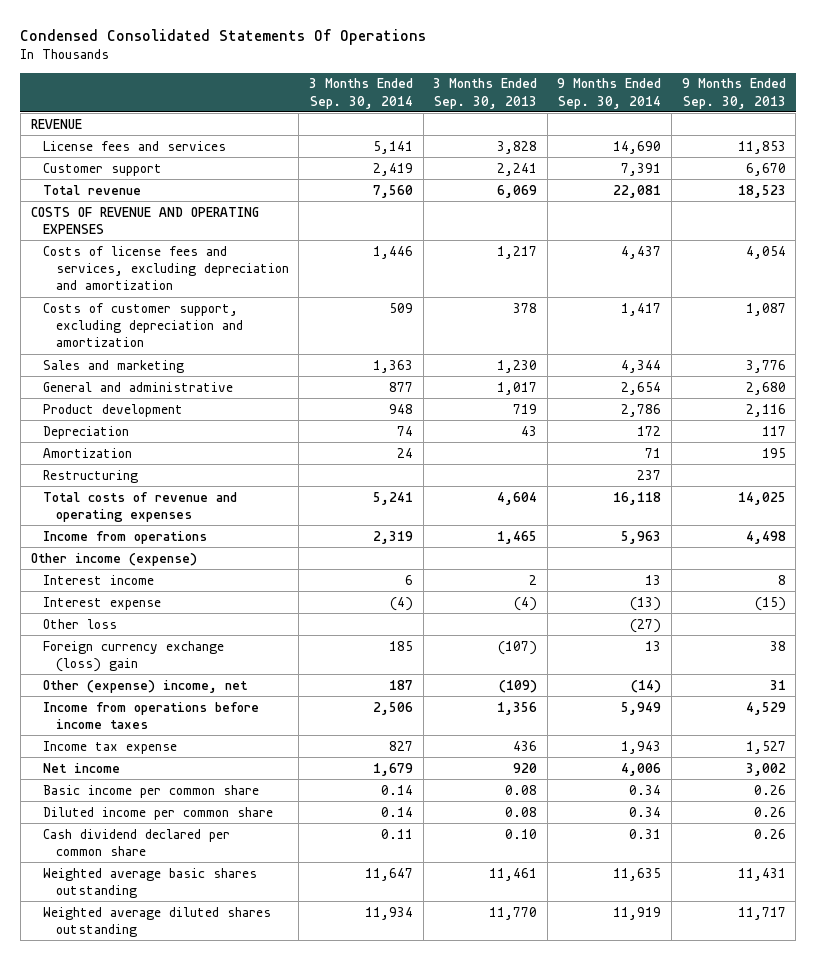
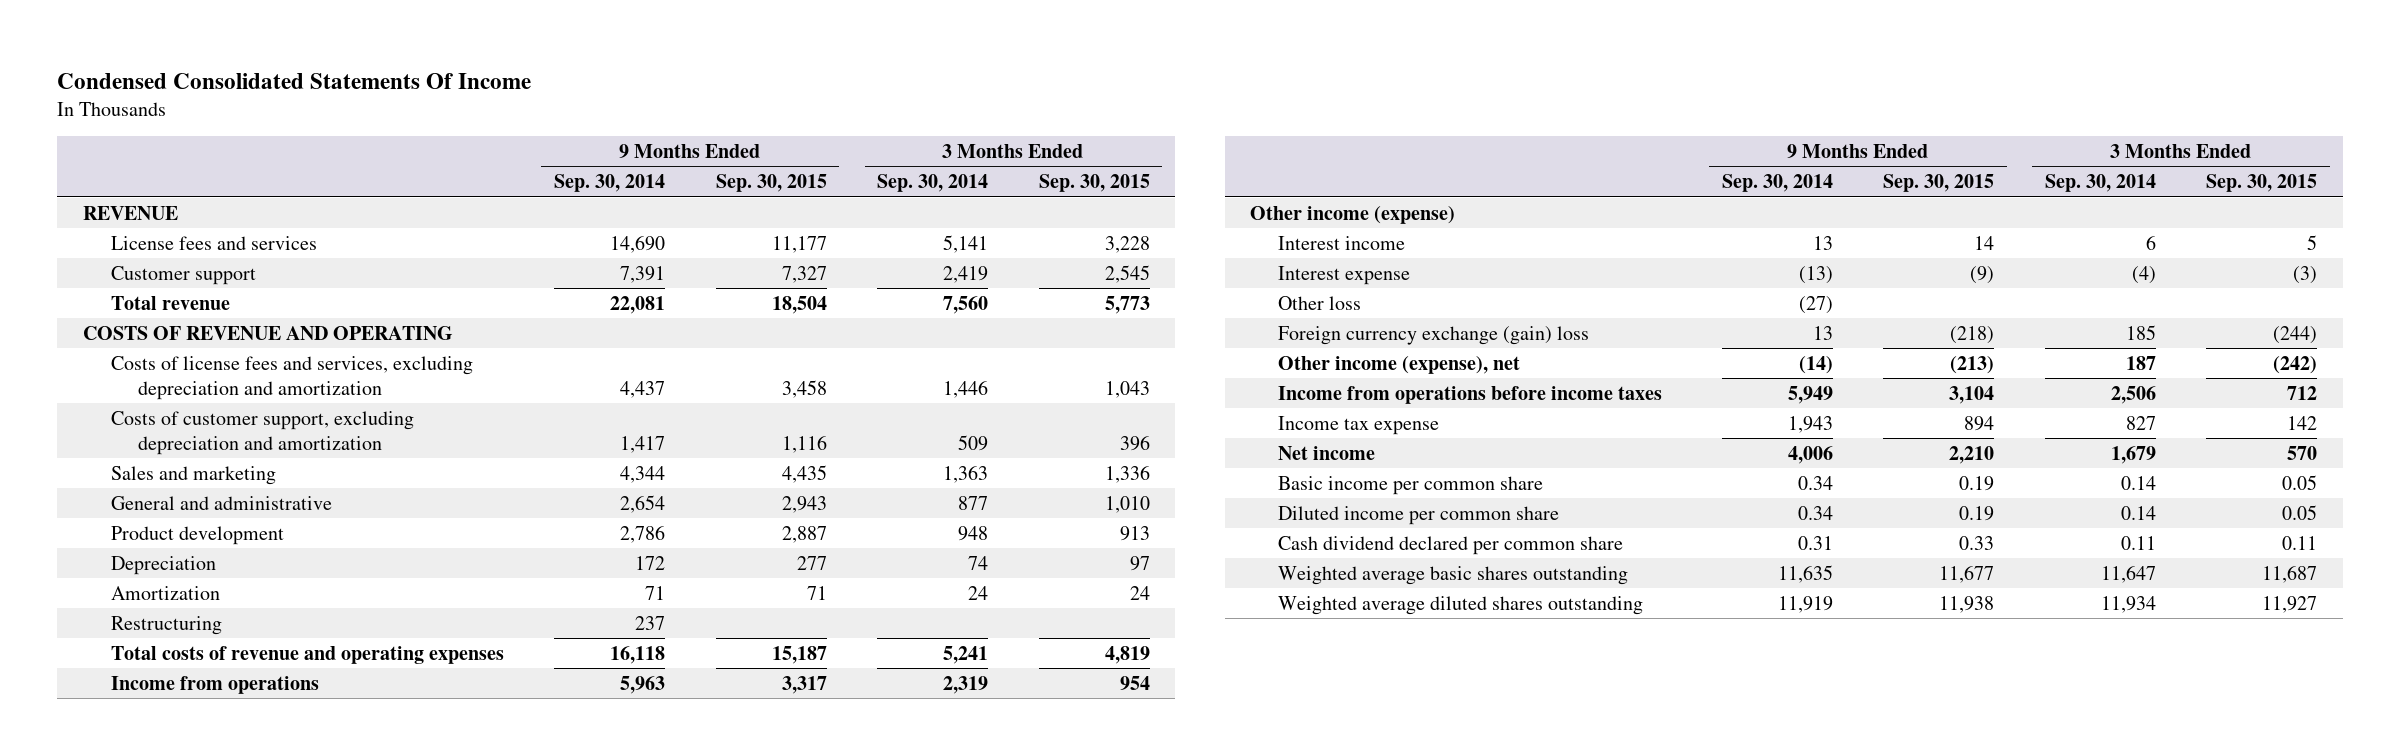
[20,29,427,46] Condensed Consolidated Statements Of Operations -> [57,72,532,89] Condensed Consolidated Statements Of Income
[433,78,538,109] 3 Months Ended Sep. 30, 2013 -> none
[681,78,786,109] 9 Months Ended Sep. 30, 2013 -> none
none -> [715,174,827,193] Sep. 30, 2015
none -> [1038,174,1150,193] Sep. 30, 2015
[30,206,259,234] COSTS OF REVENUE AND OPERATING EXPENSES -> [82,325,453,340] COSTS OF REVENUE AND OPERATING
[43,640,225,672] Foreign currency exchange (loss) gain -> [1278,325,1590,345] Foreign currency exchange (gain) loss
[43,679,249,693] Other (expense) income, net -> [1278,355,1521,374] Other income (expense), net

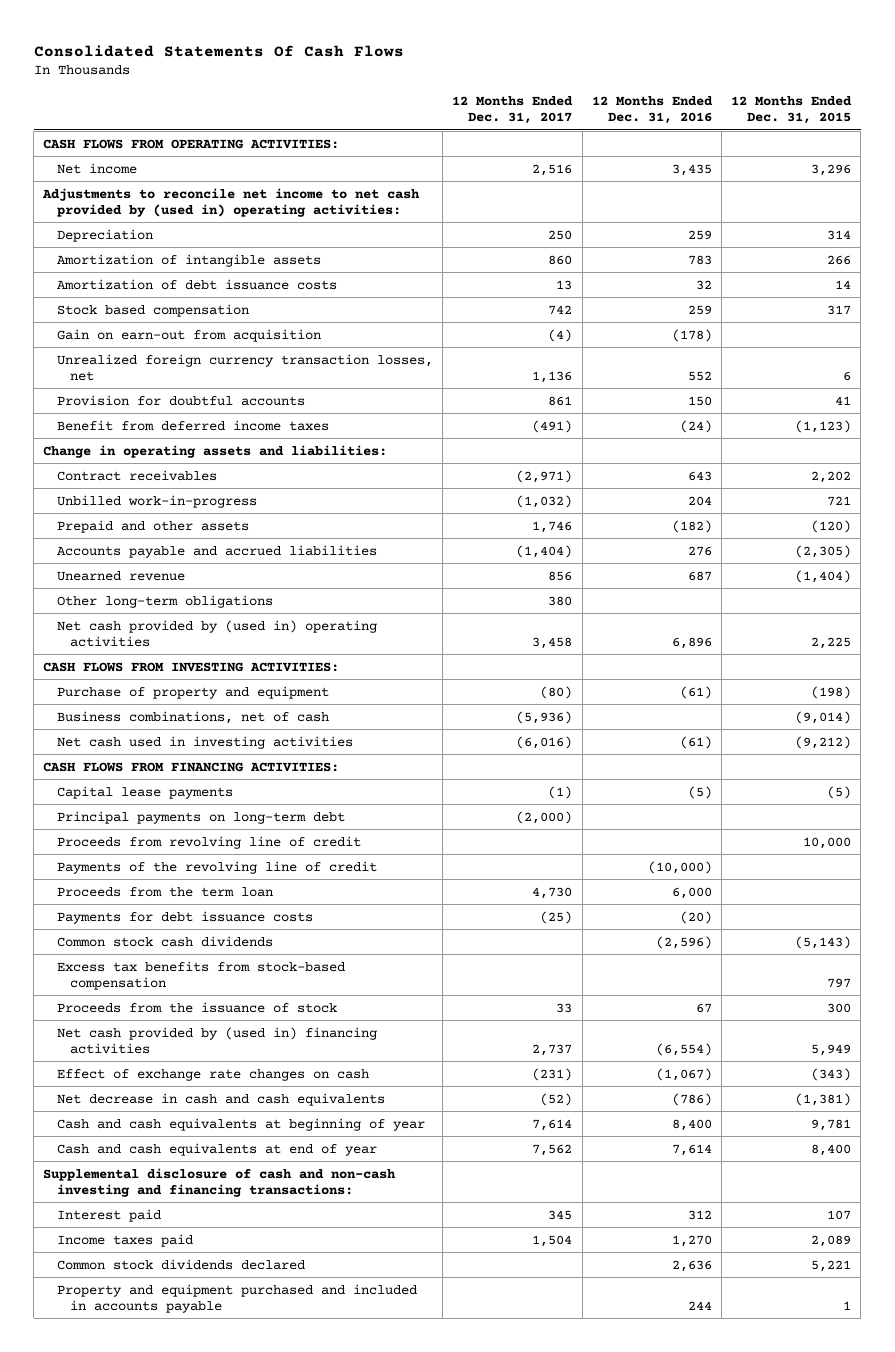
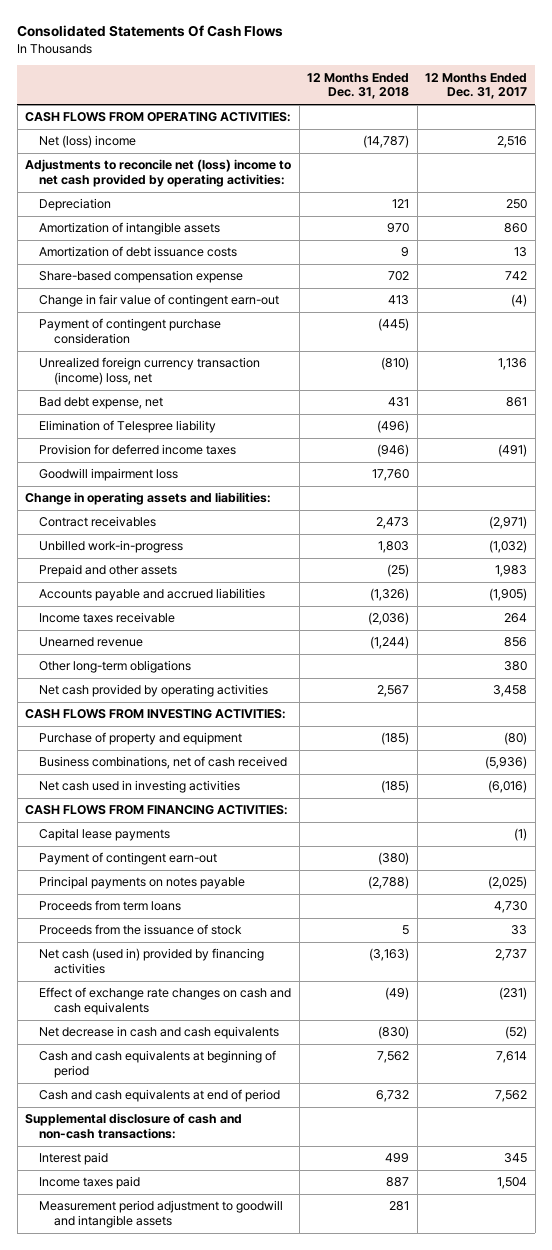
[591,96,713,125] 12 Months Ended Dec. 31, 2016 -> none
[731,96,853,125] 12 Months Ended Dec. 31, 2015 -> none
none -> [307,72,410,100] 12 Months Ended Dec. 31, 2018
[56,162,137,174] Net income -> [39,135,137,149] Net (loss) income
[42,187,421,217] Adjustments to reconcile net income to net cash provided by (used in) operating activities: -> [25,159,292,188] Adjustments to reconcile net (loss) income to net cash provided by operating activities:
[56,328,321,342] Gain on earn-out from acquisition -> none
[56,303,249,317] Stock based compensation -> [39,270,244,284] Share-based compensation expense
none -> [39,294,280,308] Change in fair value of contingent earn-out
none -> [39,318,222,345] Payment of contingent purchase consideration
[56,353,433,381] Unrealized foreign currency transaction losses, net -> [39,357,261,386] Unrealized foreign currency transaction (income) loss, net
[56,394,305,406] Provision for doubtful accounts -> [39,397,164,410] Bad debt expense, net
none -> [39,420,217,434] Elimination of Telespree liability
[56,419,329,431] Benefit from deferred income taxes -> [39,444,237,456] Provision for deferred income taxes
none -> [39,468,179,482] Goodwill impairment loss
[532,520,573,533] 1,746 -> [495,565,528,578] 1,983
[516,544,573,558] (1,404) -> [489,588,528,602] (1,905)
none -> [39,612,176,624] Income taxes receivable
[56,619,377,647] Net cash provided by (used in) operating activities -> [39,684,269,698] Net cash provided by operating activities
[56,710,329,724] Business combinations, net of cash -> [39,756,288,770] Business combinations, net of cash received
[56,810,345,824] Principal payments on long-term debt -> none
[56,835,361,849] Proceeds from revolving line of credit -> none
[56,860,377,874] Payments of the revolving line of credit -> none
[56,910,313,924] Payments for debt issuance costs -> none
[56,935,273,947] Common stock cash dividends -> none
[56,960,345,990] Excess tax benefits from stock-based compensation -> none
none -> [39,852,218,866] Payment of contingent earn-out
none -> [39,876,246,890] Principal payments on notes payable
[56,886,273,897] Proceeds from the term loan -> [39,900,182,912] Proceeds from term loans
[56,1026,377,1054] Net cash provided by (used in) financing activities -> [39,948,265,975] Net cash (used in) provided by financing activities
[56,1068,369,1081] Effect of exchange rate changes on cash -> [39,987,292,1016] Effect of exchange rate changes on cash and cash equivalents
[56,1117,425,1131] Cash and cash equivalents at beginning of year -> [39,1050,277,1079] Cash and cash equivalents at beginning of period
[56,1142,377,1156] Cash and cash equivalents at end of year -> [39,1089,281,1103] Cash and cash equivalents at end of period
[43,1167,397,1197] Supplemental disclosure of cash and non-cash investing and financing transactions: -> [25,1113,243,1140] Supplemental disclosure of cash and non-cash transactions:
[56,1258,305,1270] Common stock dividends declared -> none
[56,1283,417,1313] Property and equipment purchased and included in accounts payable -> none
none -> [39,1200,284,1229] Measurement period adjustment to goodwill and intangible assets

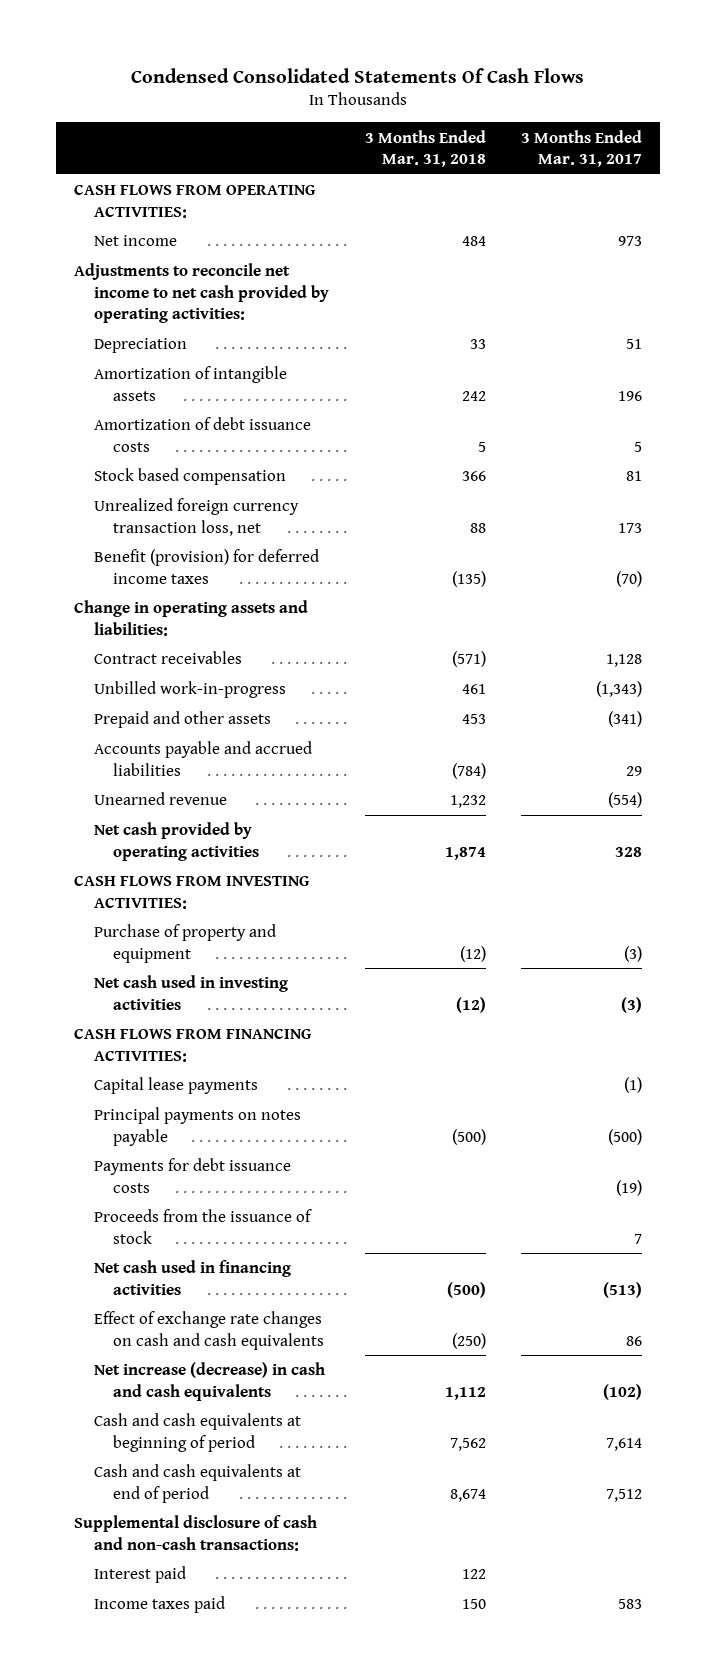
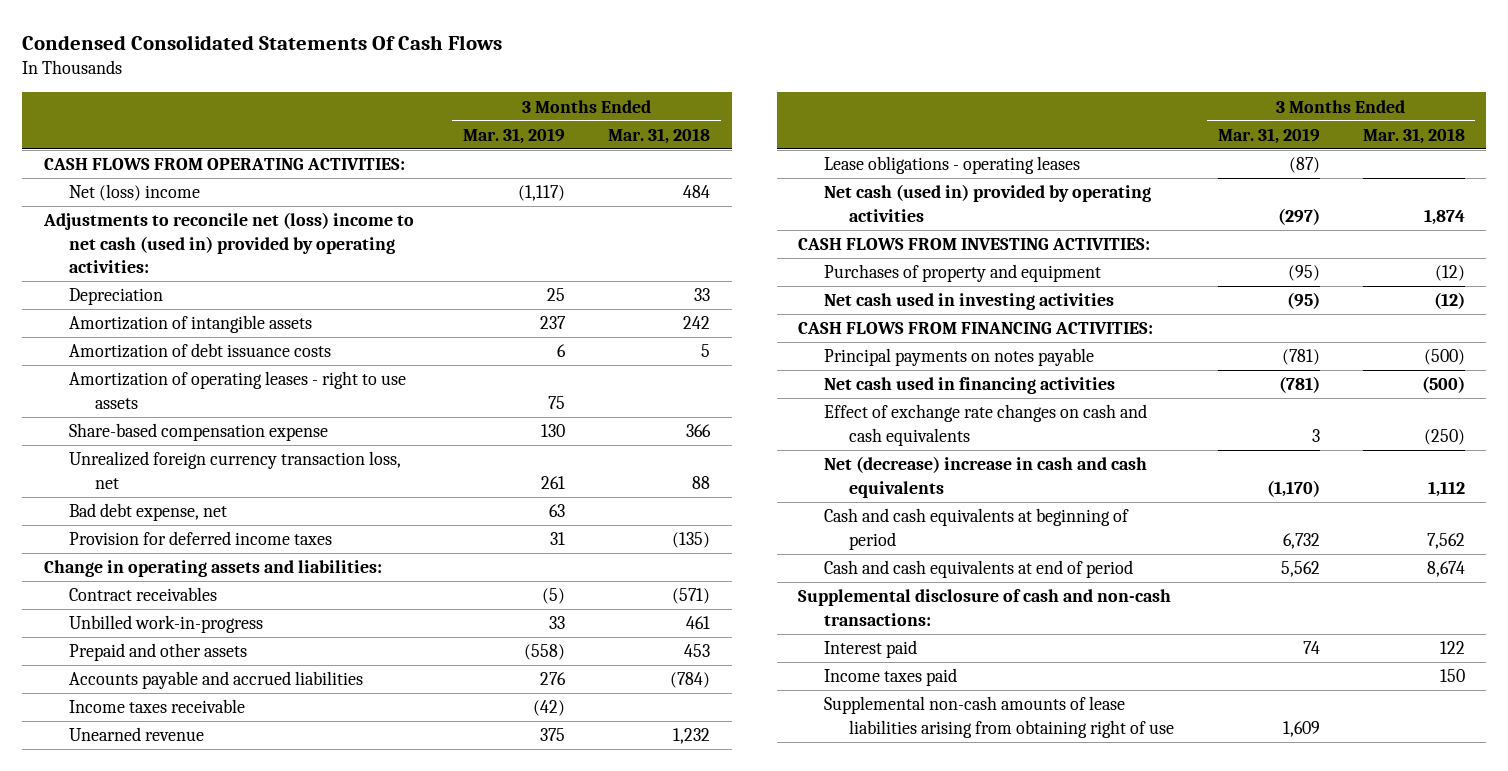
[521,129,643,167] 3 Months Ended Mar. 31, 2017 -> none
none -> [462,127,565,144] Mar. 31, 2019
[93,235,177,247] Net income -> [69,184,201,202] Net (loss) income
[74,263,329,323] Adjustments to reconcile net income to net cash provided by operating activities: -> [42,212,414,273] Adjustments to reconcile net (loss) income to net cash (used in) provided by operating activities:
none -> [69,371,407,409] Amortization of operating leases - right to use assets
[93,468,286,486] Stock based compensation -> [69,423,329,442] Share-based compensation expense
none -> [69,503,228,522] Bad debt expense, net
[93,549,319,584] Benefit (provision) for deferred income taxes -> [69,531,333,546] Provision for deferred income taxes
none -> [69,699,246,714] Income taxes receivable
none -> [823,156,1080,175] Lease obligations - operating leases
[93,822,260,861] Net cash provided by operating activities -> [823,184,1151,222] Net cash (used in) provided by operating activities
[93,924,276,963] Purchase of property and equipment -> [823,264,1101,283] Purchases of property and equipment
[93,1077,258,1095] Capital lease payments -> none
[93,1158,291,1193] Payments for debt issuance costs -> none
[93,1209,312,1244] Proceeds from the issuance of stock -> none
[93,1362,325,1401] Net increase (decrease) in cash and cash equivalents -> [823,456,1147,498] Net (decrease) increase in cash and cash equivalents
none -> [823,696,1175,738] Supplemental non-cash amounts of lease liabilities arising from obtaining right of use

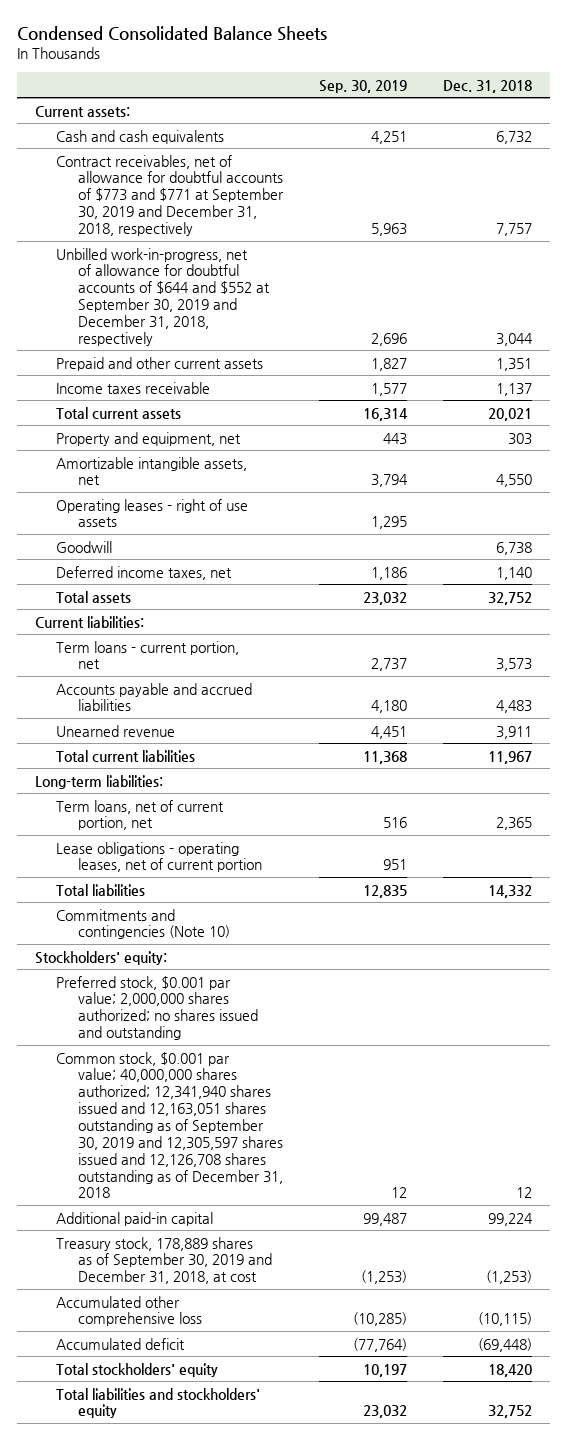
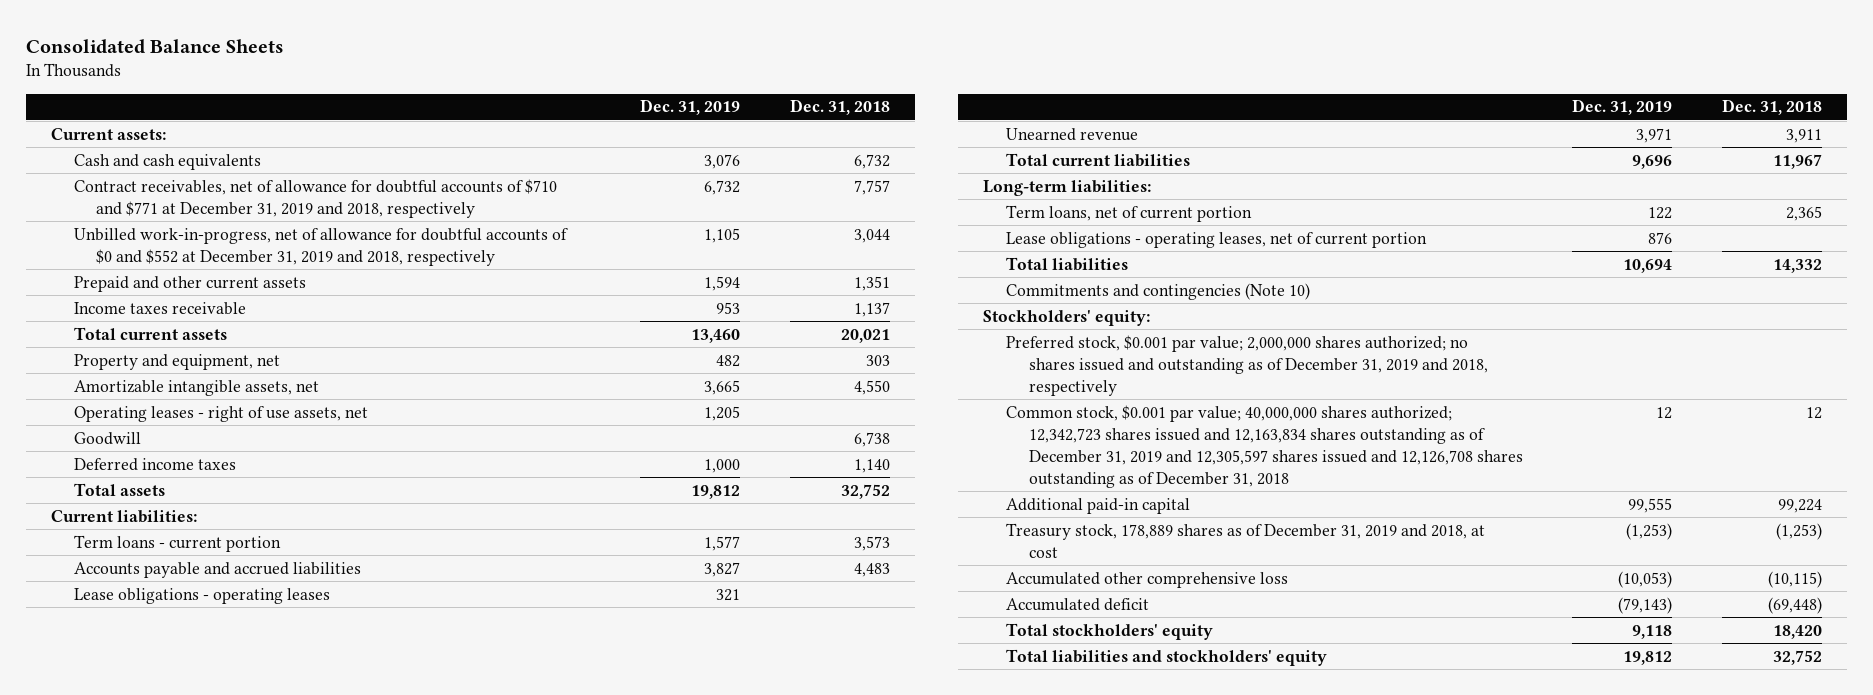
[16,25,327,41] Condensed Consolidated Balance Sheets -> [26,39,285,55] Consolidated Balance Sheets
[319,79,408,93] Sep. 30, 2019 -> none
none -> [640,99,741,116] Dec. 31, 2019
[56,154,285,236] Contract receivables, net of allowance for doubtful accounts of $773 and $771 at September 30, 2019 and December 31, 2018, respectively -> [73,178,557,218] Contract receivables, net of allowance for doubtful accounts of $710 and $771 at December 31, 2019 and 2018, respectively
[56,247,271,346] Unbilled work-in-progress, net of allowance for doubtful accounts of $644 and $552 at September 30, 2019 and December 31, 2018, respectively -> [73,227,568,266] Unbilled work-in-progress, net of allowance for doubtful accounts of $0 and $552 at December 31, 2019 and 2018, respectively
[56,498,249,528] Operating leases - right of use assets -> [73,405,368,422] Operating leases - right of use assets, net
[56,565,233,580] Deferred income taxes, net -> [73,457,236,471] Deferred income taxes
[56,640,240,670] Term loans - current portion, net -> [73,534,281,552] Term loans - current portion
none -> [73,587,330,604] Lease obligations - operating leases
[56,799,225,831] Term loans, net of current portion, net -> [1005,204,1252,222] Term loans, net of current portion
[56,975,259,1041] Preferred stock, $0.001 par value; 2,000,000 shares authorized; no shares issued and outstanding -> [1005,334,1488,396] Preferred stock, $0.001 par value; 2,000,000 shares authorized; no shares issued and outstanding as of December 31, 2019 and 2018, respectively
[56,1051,284,1199] Common stock, $0.001 par value; 40,000,000 shares authorized; 12,341,940 shares issued and 12,163,051 shares outstanding as of September 30, 2019 and 12,305,597 shares issued and 12,126,708 shares outstanding as of December 31, 2018 -> [1005,404,1523,488] Common stock, $0.001 par value; 40,000,000 shares authorized; 12,342,723 shares issued and 12,163,834 shares outstanding as of December 31, 2019 and 12,305,597 shares issued and 12,126,708 shares outstanding as of December 31, 2018
[56,1236,273,1285] Treasury stock, 178,889 shares as of September 30, 2019 and December 31, 2018, at cost -> [1005,522,1485,558] Treasury stock, 178,889 shares as of December 31, 2019 and 2018, at cost

